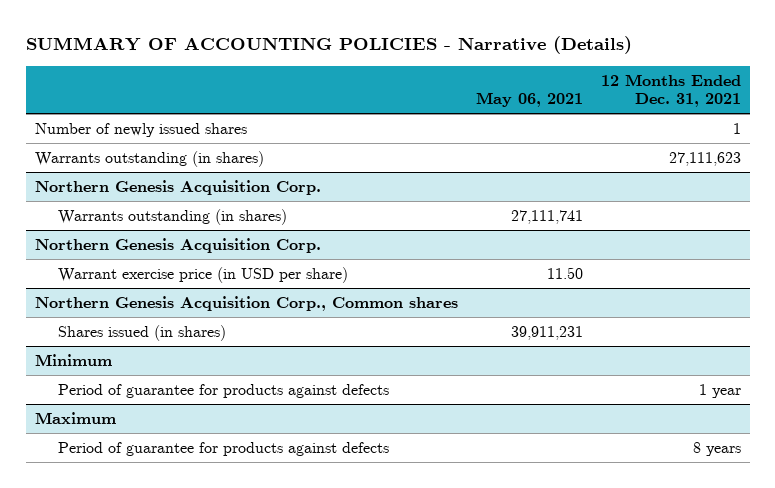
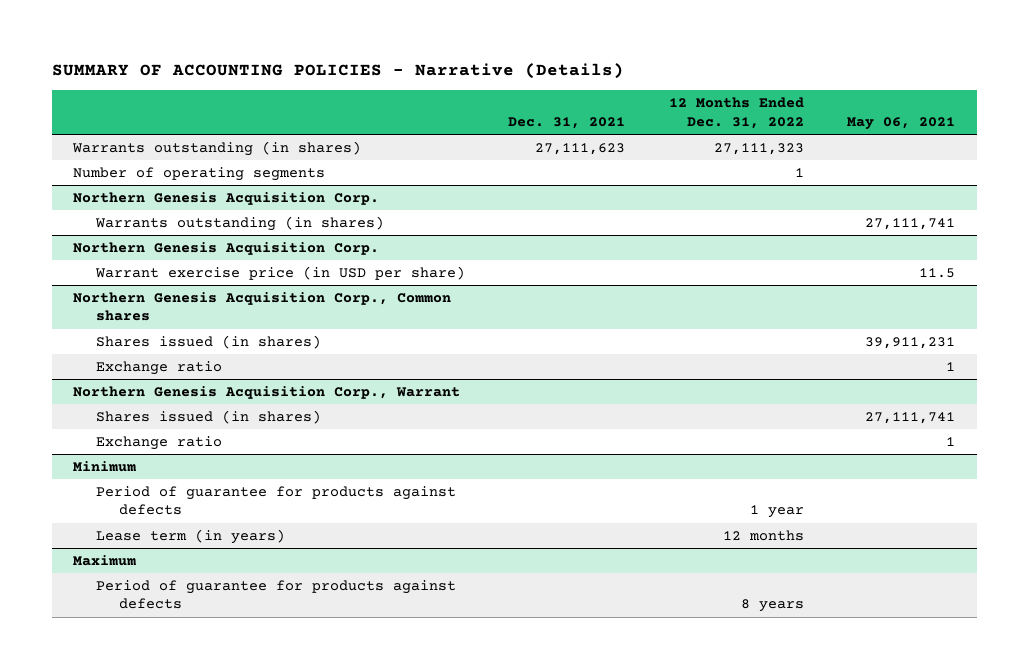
[600,73,741,108] 12 Months Ended Dec. 31, 2021 -> none
none -> [508,116,626,129] Dec. 31, 2021
none -> [668,97,804,129] 12 Months Ended Dec. 31, 2022
[34,123,247,138] Number of newly issued shares -> none
none -> [73,167,326,182] Number of operating segments
[546,267,583,280] 11.50 -> [919,268,956,279] 11.5
none -> [95,361,222,376] Exchange ratio
none -> [73,386,461,400] Northern Genesis Acquisition Corp., Warrant
none -> [95,410,321,425] Shares issued (in shares)
none -> [95,436,222,451] Exchange ratio
none -> [95,529,285,545] Lease term (in years)

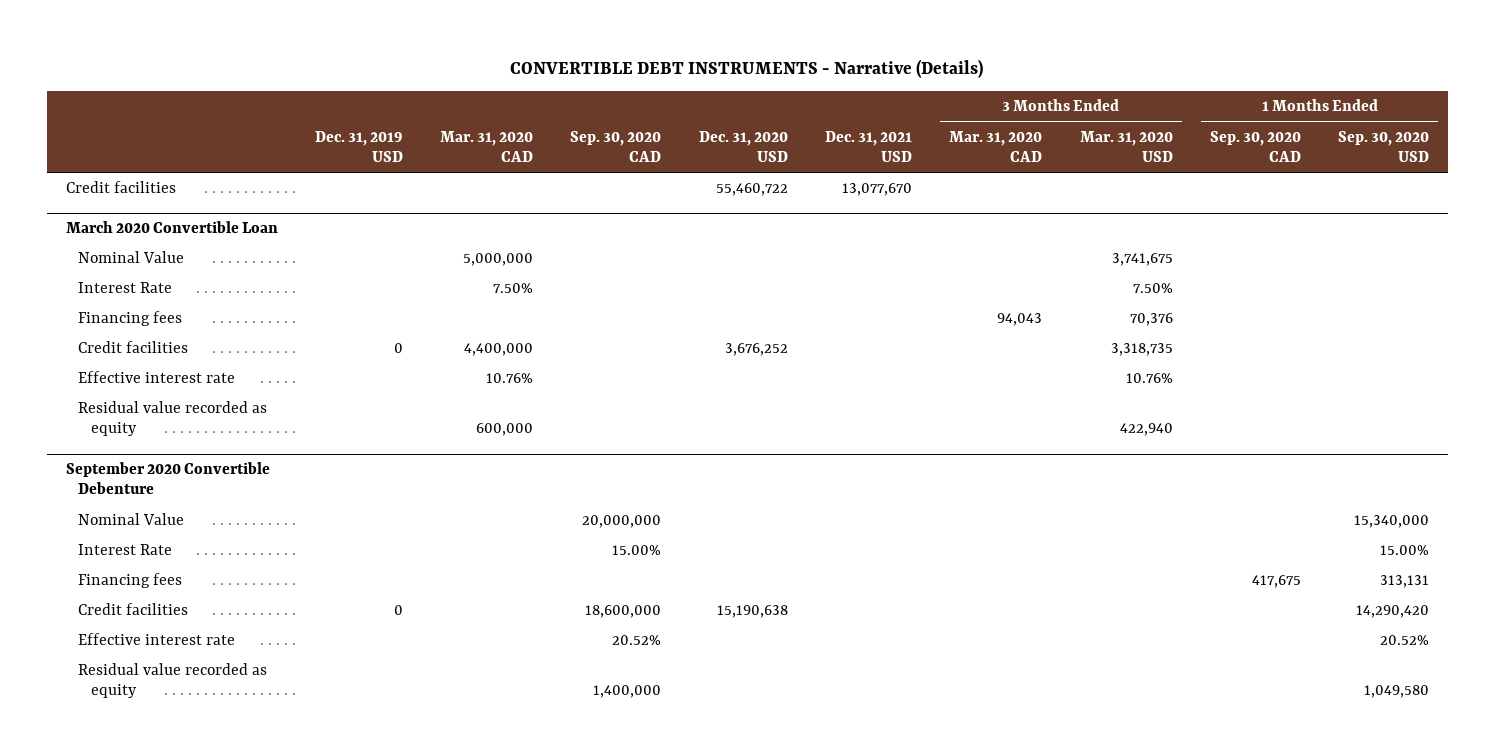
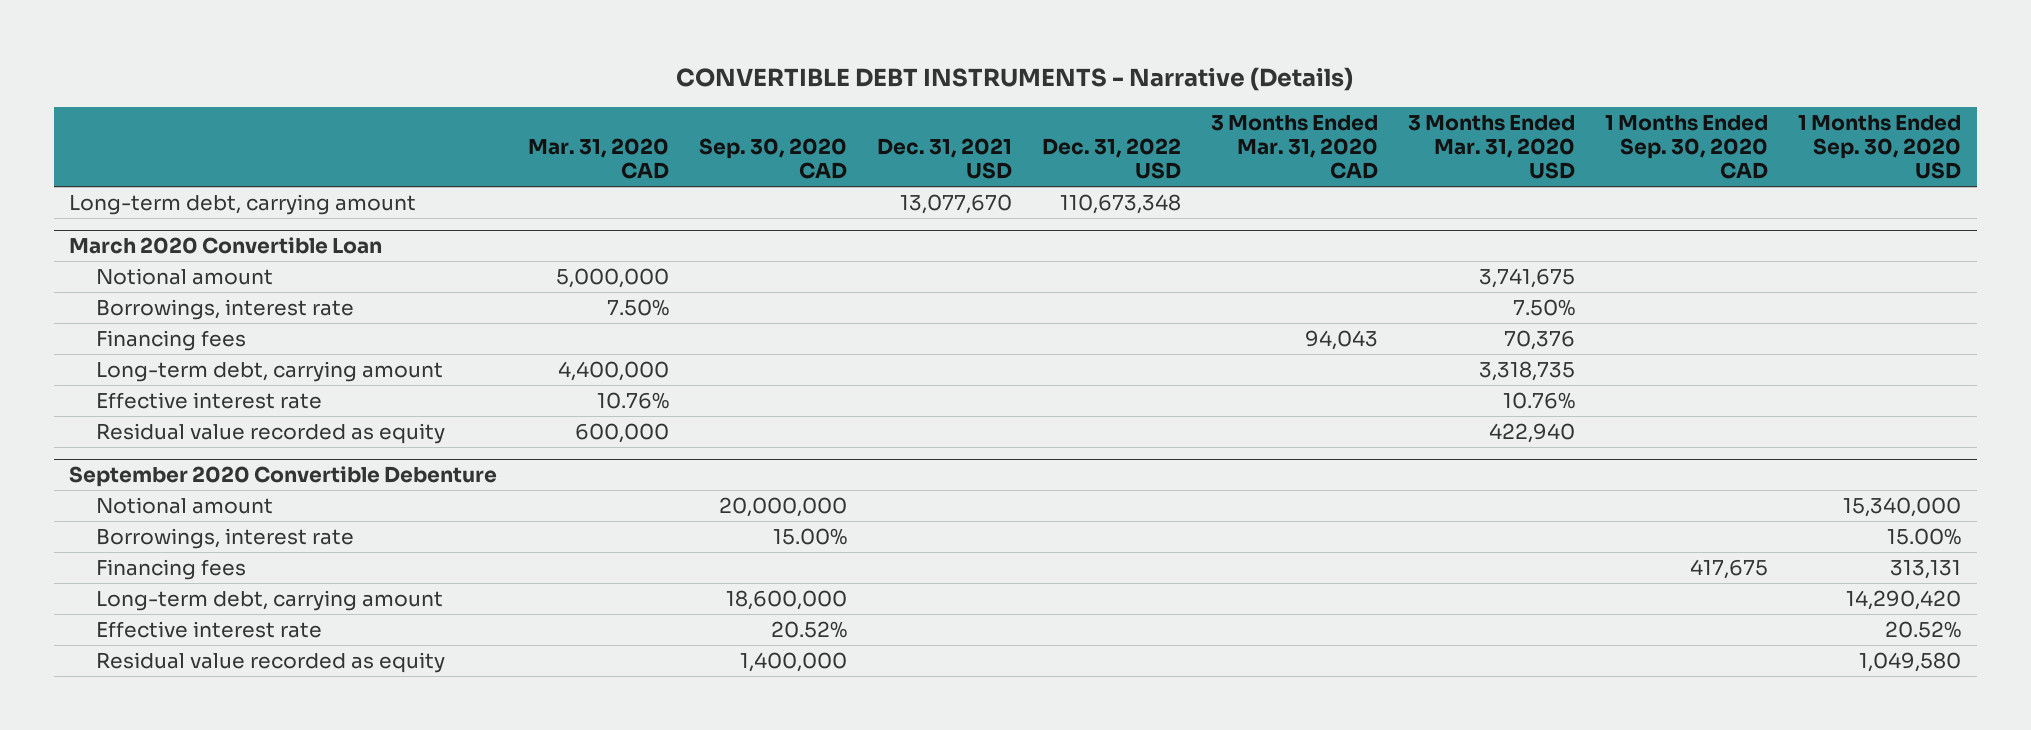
[314,130,403,162] Dec. 31, 2019 USD -> none
[698,130,788,162] Dec. 31, 2020 USD -> none
none -> [1041,137,1181,180] Dec. 31, 2022 USD
[65,181,176,194] Credit facilities -> [69,193,417,215] Long-term debt, carrying amount
[78,251,185,264] Nominal Value -> [95,267,273,285] Notional amount
[78,282,173,294] Interest Rate -> [95,298,354,320] Borrowings, interest rate
[78,341,189,354] Credit facilities -> [95,360,443,382] Long-term debt, carrying amount
[78,513,185,526] Nominal Value -> [95,496,273,514] Notional amount
[78,544,173,556] Interest Rate -> [95,527,354,549] Borrowings, interest rate
[78,603,189,616] Credit facilities -> [95,589,443,611] Long-term debt, carrying amount

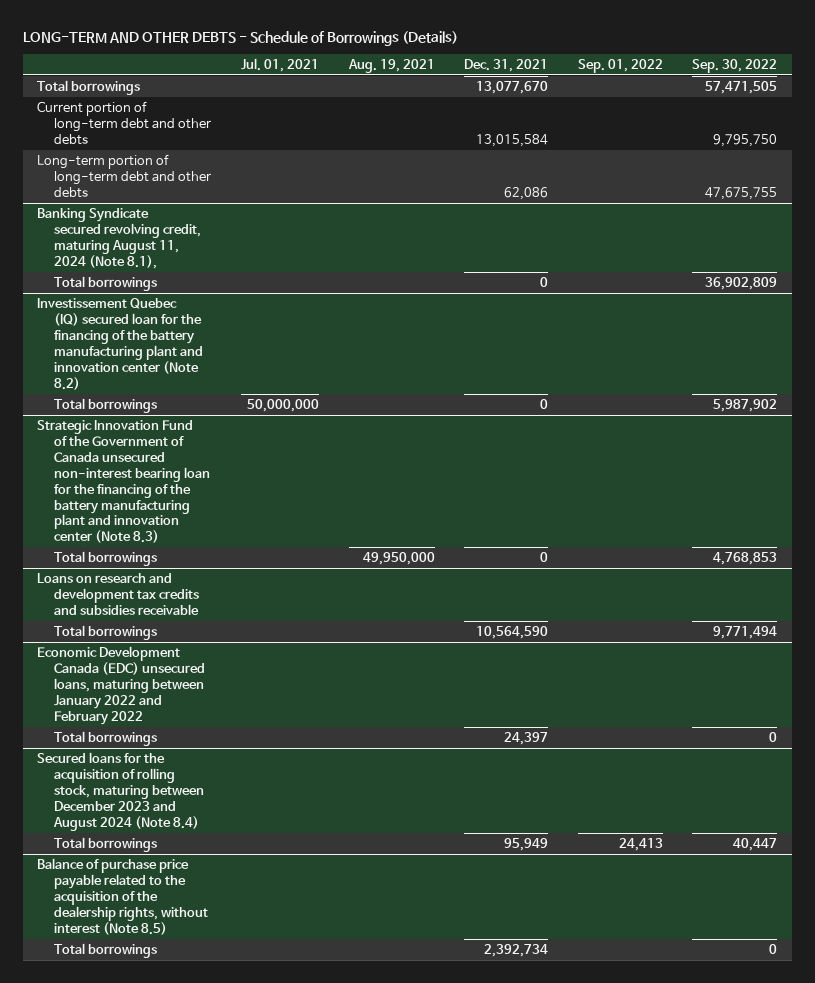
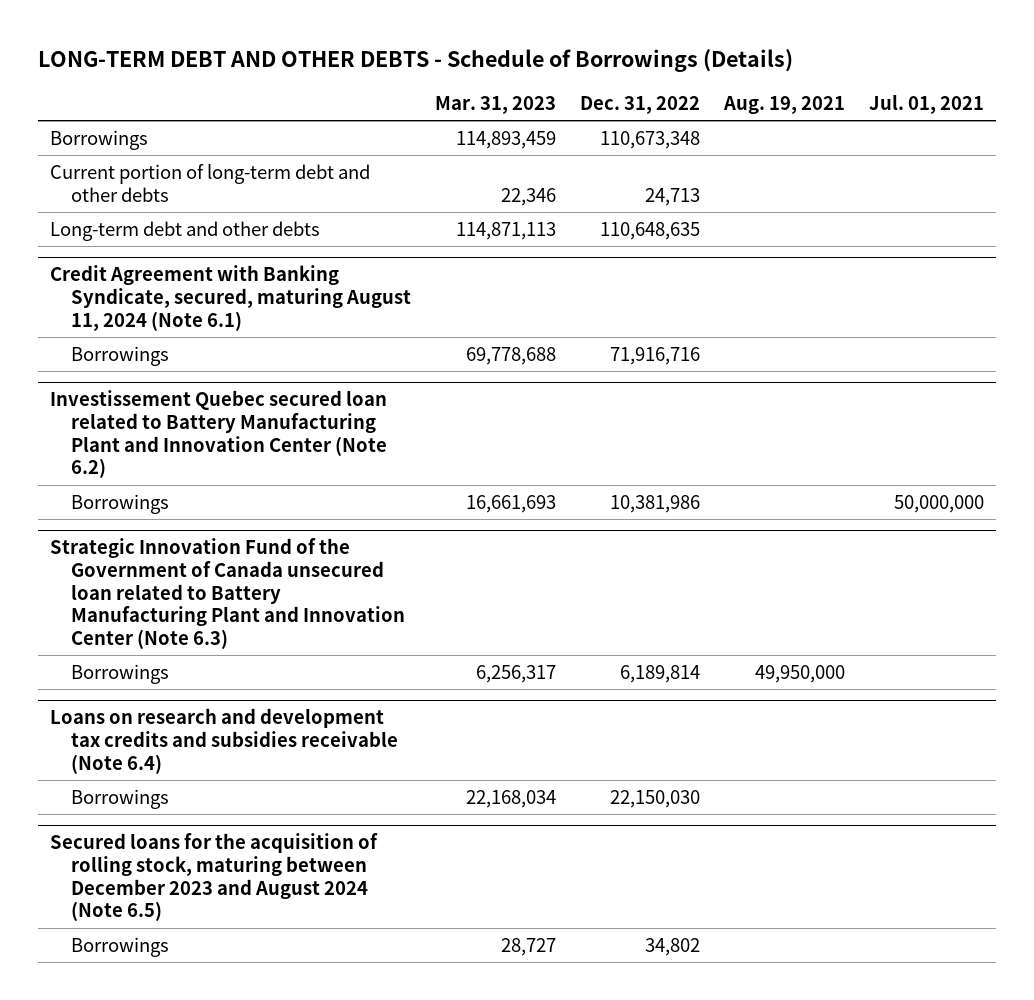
[22,30,458,46] LONG-TERM AND OTHER DEBTS - Schedule of Borrowings (Details) -> [38,49,794,73] LONG-TERM DEBT AND OTHER DEBTS - Schedule of Borrowings (Details)
[464,58,549,72] Dec. 31, 2021 -> none
[577,58,663,73] Sep. 01, 2022 -> none
[692,58,778,73] Sep. 30, 2022 -> none
none -> [434,95,556,114] Mar. 31, 2023
none -> [580,95,701,114] Dec. 31, 2022
[37,79,141,95] Total borrowings -> [50,129,149,150] Borrowings
[37,645,206,725] Economic Development Canada (EDC) unsecured loans, maturing between January 2022 and February 2022 -> none
[54,730,158,746] Total borrowings -> none
[37,857,209,935] Balance of purchase price payable related to the acquisition of the dealership rights, without interest (Note 8.5) -> none
[54,942,158,958] Total borrowings -> none
[37,153,212,198] Long-term portion of long-term debt and other debts -> [50,220,321,241] Long-term debt and other debts
[37,207,202,269] Banking Syndicate secured revolving credit, maturing August 11, 2024 (Note 8.1), -> [50,265,411,331] Credit Agreement with Banking Syndicate, secured, maturing August 11, 2024 (Note 6.1)
[54,275,158,291] Total borrowings -> [70,345,169,366] Borrowings
[37,297,204,390] Investissement Quebec (IQ) secured loan for the financing of the battery manufacturing plant and innovation center (Note 8.2) -> [50,390,388,479] Investissement Quebec secured loan related to Battery Manufacturing Plant and Innovation Center (Note 6.2)
[54,397,158,413] Total borrowings -> [70,493,169,514] Borrowings
[37,419,211,544] Strategic Innovation Fund of the Government of Canada unsecured non-interest bearing loan for the financing of the battery manufacturing plant and innovation center (Note 8.3) -> [50,538,405,649] Strategic Innovation Fund of the Government of Canada unsecured loan related to Battery Manufacturing Plant and Innovation Center (Note 6.3)
[54,550,158,566] Total borrowings -> [70,663,169,684] Borrowings
[37,572,200,615] Loans on research and development tax credits and subsidies receivable -> [50,708,398,774] Loans on research and development tax credits and subsidies receivable (Note 6.4)
[54,624,158,640] Total borrowings -> [70,788,169,809] Borrowings
[37,751,205,831] Secured loans for the acquisition of rolling stock, maturing between December 2023 and August 2024 (Note 8.4) -> [50,833,379,922] Secured loans for the acquisition of rolling stock, maturing between December 2023 and August 2024 (Note 6.5)
[54,836,158,852] Total borrowings -> [70,936,169,957] Borrowings

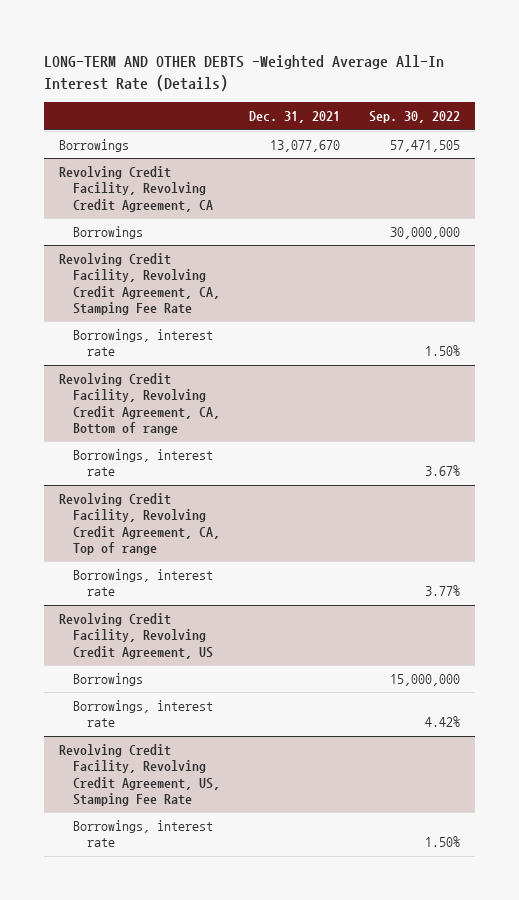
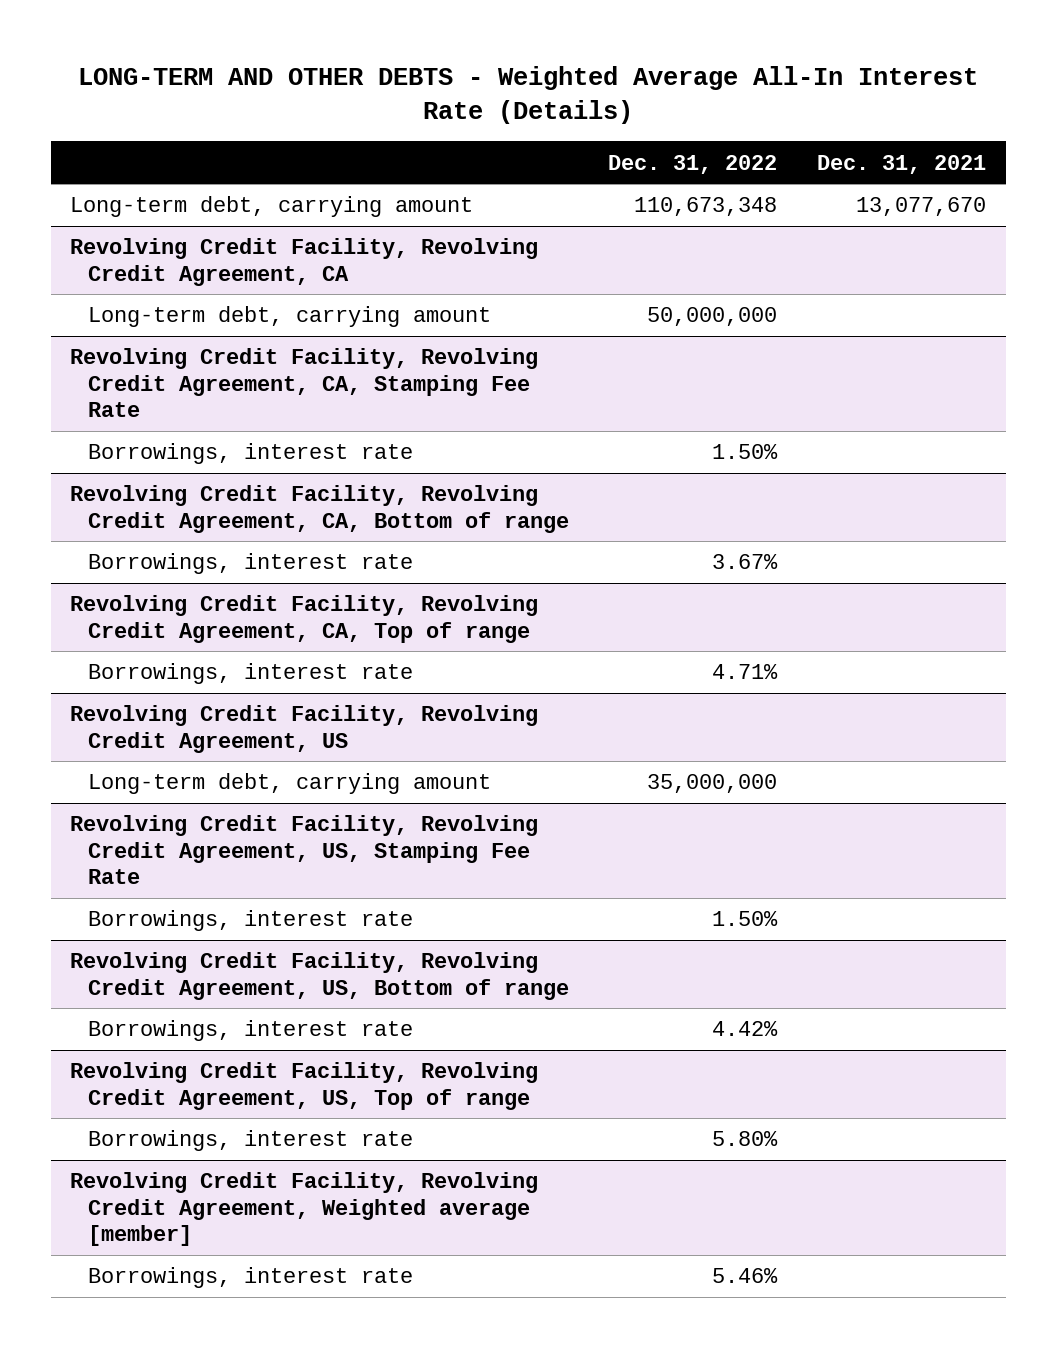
[44,55,445,91] LONG-TERM AND OTHER DEBTS -Weighted Average All-In Interest Rate (Details) -> [78,65,979,125] LONG-TERM AND OTHER DEBTS - Weighted Average All-In Interest Rate (Details)
[369,111,461,124] Sep. 30, 2022 -> none
none -> [608,154,778,174] Dec. 31, 2022
[58,139,129,153] Borrowings -> [70,196,474,218] Long-term debt, carrying amount
[72,226,143,240] Borrowings -> [87,306,491,328] Long-term debt, carrying amount
[72,700,213,728] Borrowings, interest rate -> none
[72,673,143,687] Borrowings -> [87,773,491,795] Long-term debt, carrying amount
none -> [70,952,569,1000] Revolving Credit Facility, Revolving Credit Agreement, US, Bottom of range
none -> [87,1020,413,1042] Borrowings, interest rate
none -> [70,1062,539,1110] Revolving Credit Facility, Revolving Credit Agreement, US, Top of range
none -> [87,1130,413,1152] Borrowings, interest rate
none -> [70,1172,539,1247] Revolving Credit Facility, Revolving Credit Agreement, Weighted average [member]
none -> [87,1267,413,1289] Borrowings, interest rate

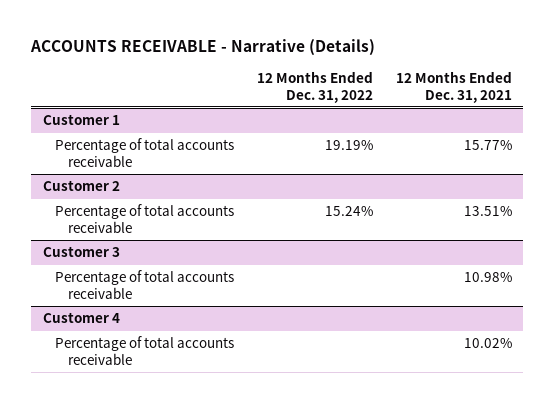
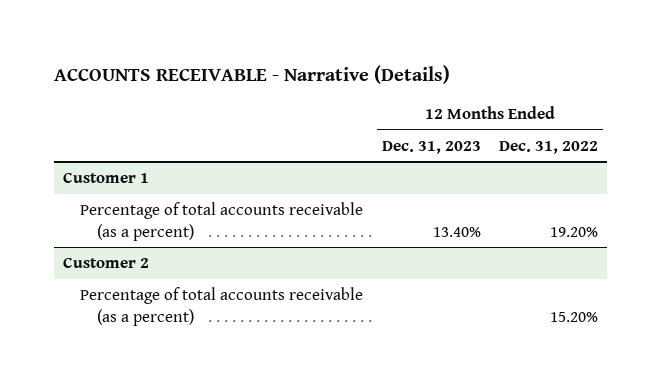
[395,71,512,103] 12 Months Ended Dec. 31, 2021 -> none
none -> [381,140,481,154] Dec. 31, 2023
[55,138,235,167] Percentage of total accounts receivable -> [80,202,364,241] Percentage of total accounts receivable (as a percent)
[325,140,374,151] 19.19% -> [550,226,599,237] 19.20%
[42,246,120,258] Customer 3 -> none
[55,270,235,299] Percentage of total accounts receivable -> none
[42,312,120,324] Customer 4 -> none
[55,336,235,365] Percentage of total accounts receivable -> none
[55,204,235,233] Percentage of total accounts receivable -> [80,287,364,326] Percentage of total accounts receivable (as a percent)
[325,206,374,217] 15.24% -> [550,311,599,322] 15.20%

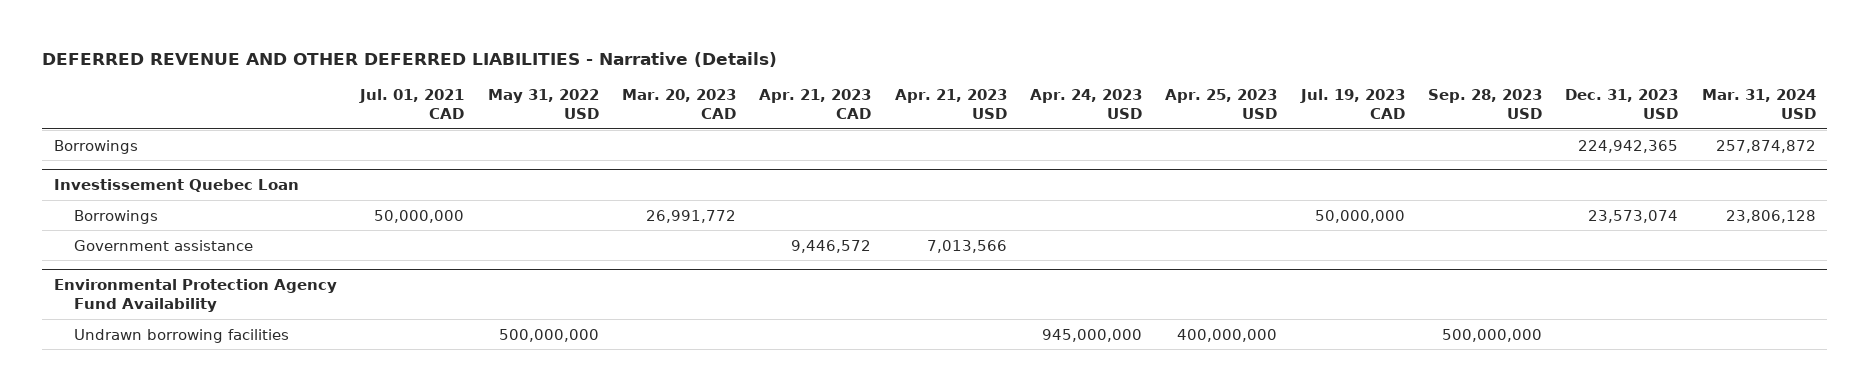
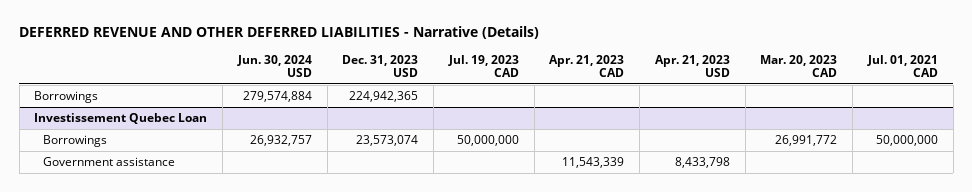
[487,89,599,120] May 31, 2022 USD -> none
[1029,89,1142,120] Apr. 24, 2023 USD -> none
[1165,89,1278,120] Apr. 25, 2023 USD -> none
[1428,89,1543,120] Sep. 28, 2023 USD -> none
[1701,89,1816,120] Mar. 31, 2024 USD -> none
none -> [236,54,312,78] Jun. 30, 2024 USD
[53,279,337,313] Environmental Protection Agency Fund Availability -> none
[74,328,290,343] Undrawn borrowing facilities -> none
[791,239,872,253] 9,446,572 -> [562,156,625,168] 11,543,339
[926,239,1007,253] 7,013,566 -> [674,156,730,168] 8,433,798

